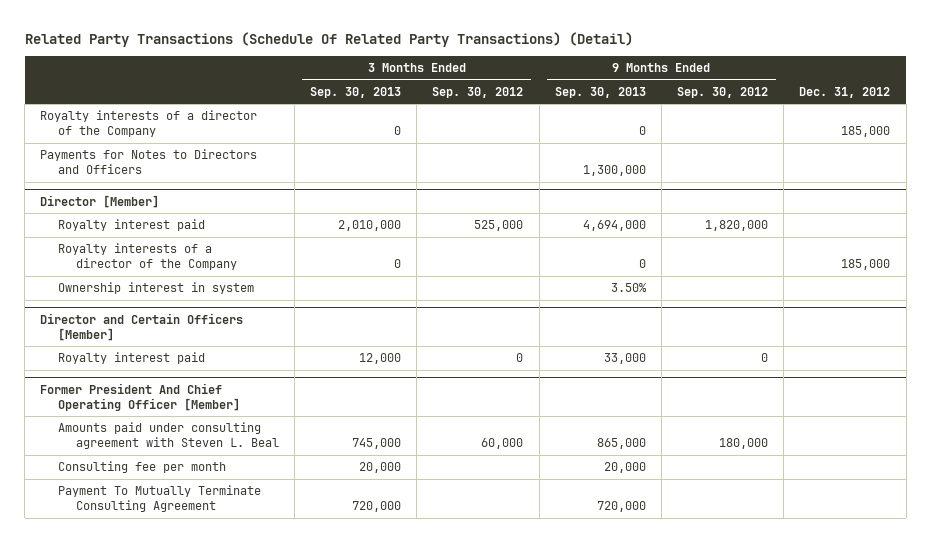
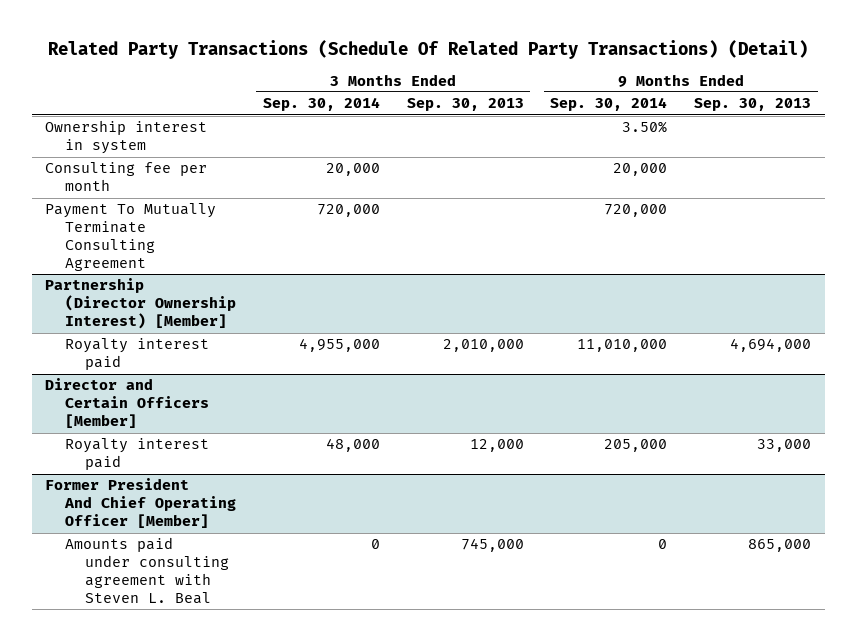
[432,86,524,98] Sep. 30, 2012 -> none
[677,86,769,98] Sep. 30, 2012 -> none
[799,86,891,98] Dec. 31, 2012 -> none
none -> [262,97,380,112] Sep. 30, 2014
none -> [550,97,668,112] Sep. 30, 2014
[40,110,258,138] Royalty interests of a director of the Company -> none
[40,149,258,175] Payments for Notes to Directors and Officers -> none
none -> [45,120,208,155] Ownership interest in system
none -> [45,162,208,192] Consulting fee per month
none -> [45,203,217,272] Payment To Mutually Terminate Consulting Agreement
[40,194,160,208] Director [Member] -> [45,278,237,330] Partnership (Director Ownership Interest) [Member]
[58,243,237,271] Royalty interests of a director of the Company -> none
[58,282,255,295] Ownership interest in system -> none
[58,461,227,474] Consulting fee per month -> none
[58,485,262,513] Payment To Mutually Terminate Consulting Agreement -> none

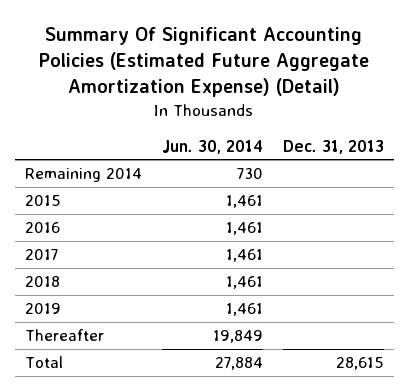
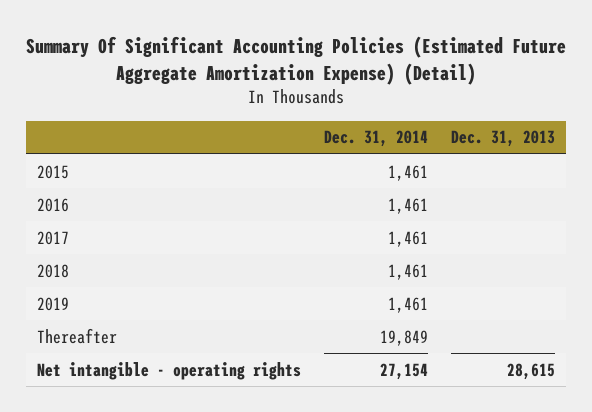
[161,139,263,154] Jun. 30, 2014 -> none
none -> [323,130,428,148] Dec. 31, 2014
[24,167,142,182] Remaining 2014 -> none
[24,355,63,368] Total -> [37,361,302,380] Net intangible - operating rights

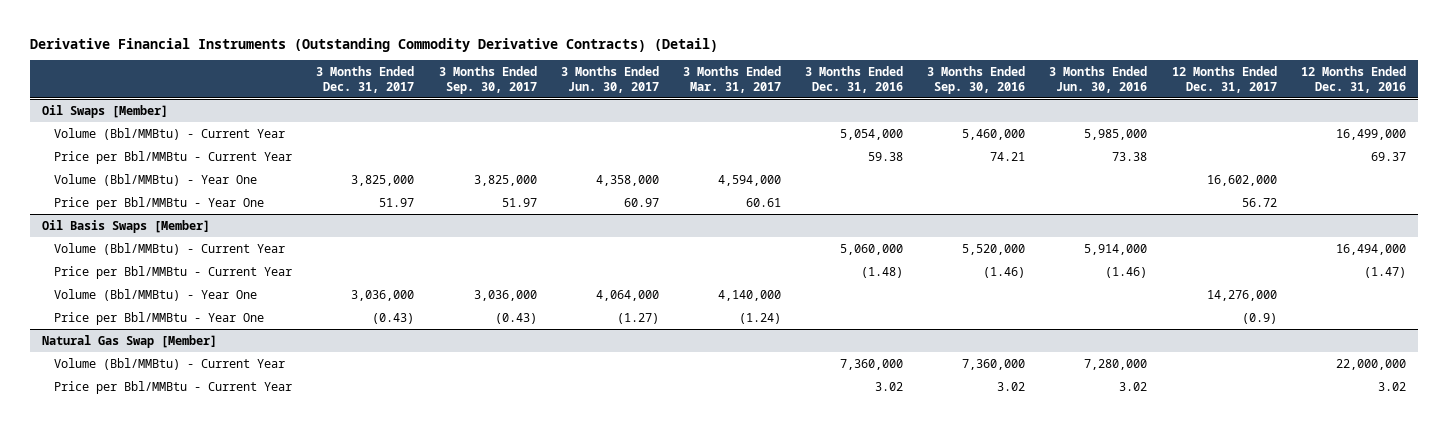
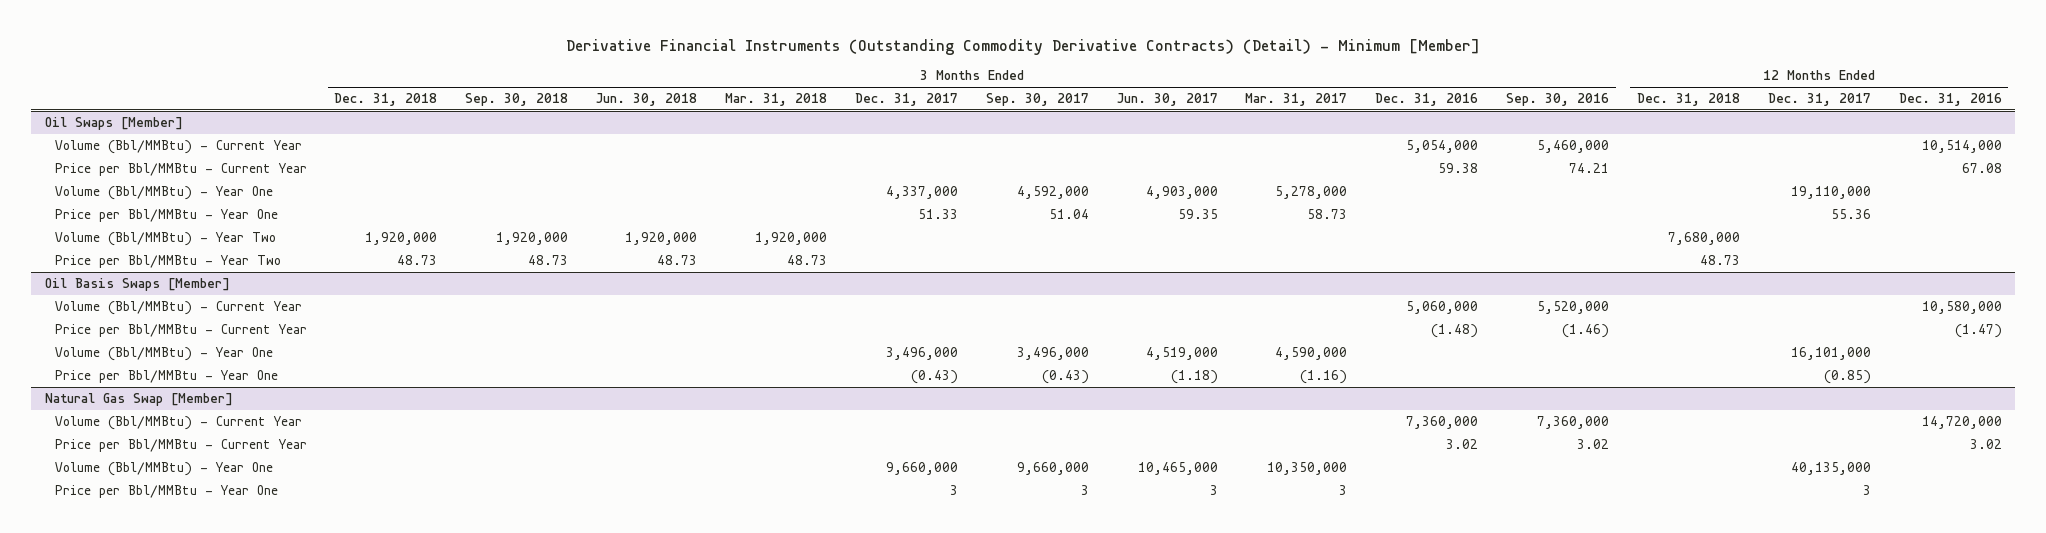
[30,37,719,52] Derivative Financial Instruments (Outstanding Commodity Derivative Contracts) (Detail) -> [566,39,1481,56] Derivative Financial Instruments (Outstanding Commodity Derivative Contracts) (Detail) - Minimum [Member]
[1049,66,1148,93] 3 Months Ended Jun. 30, 2016 -> none
none -> [334,93,438,107] Dec. 31, 2018
none -> [465,93,569,107] Sep. 30, 2018
none -> [596,93,698,107] Jun. 30, 2018
none -> [724,93,827,107] Mar. 31, 2018
none -> [1636,93,1740,107] Dec. 31, 2018
[1335,128,1406,140] 16,499,000 -> [1921,139,2002,153] 10,514,000
[1370,151,1406,161] 69.37 -> [1961,162,2002,173] 67.08
[351,174,415,186] 3,825,000 -> [885,185,958,199] 4,337,000
[473,174,537,186] 3,825,000 -> [1016,185,1089,199] 4,592,000
[595,174,659,186] 4,358,000 -> [1145,185,1218,199] 4,903,000
[717,174,781,186] 4,594,000 -> [1275,185,1348,199] 5,278,000
[1206,174,1277,186] 16,602,000 -> [1790,185,1871,199] 19,110,000
[379,197,415,207] 51.97 -> [917,208,958,219] 51.33
[501,197,537,207] 51.97 -> [1048,208,1089,219] 51.04
[623,197,659,207] 60.97 -> [1177,208,1218,219] 59.35
[745,197,781,207] 60.61 -> [1307,208,1348,219] 58.73
[1241,197,1277,207] 56.72 -> [1830,208,1871,219] 55.36
none -> [54,231,276,246] Volume (Bbl/MMBtu) - Year Two
none -> [54,254,281,268] Price per Bbl/MMBtu - Year Two
[1335,243,1406,255] 16,494,000 -> [1921,300,2002,314] 10,580,000
[351,289,415,301] 3,036,000 -> [885,346,958,360] 3,496,000
[473,289,537,301] 3,036,000 -> [1016,346,1089,360] 3,496,000
[595,289,659,301] 4,064,000 -> [1145,346,1218,360] 4,519,000
[717,289,781,301] 4,140,000 -> [1275,346,1348,360] 4,590,000
[1206,289,1277,301] 14,276,000 -> [1790,346,1871,360] 16,101,000
[616,312,659,324] (1.27) -> [1170,369,1218,384] (1.18)
[738,312,781,324] (1.24) -> [1300,369,1348,384] (1.16)
[1241,312,1277,324] (0.9) -> [1823,369,1871,384] (0.85)
[1335,358,1406,370] 22,000,000 -> [1921,415,2002,429] 14,720,000
none -> [54,461,273,476] Volume (Bbl/MMBtu) - Year One
none -> [54,484,278,498] Price per Bbl/MMBtu - Year One

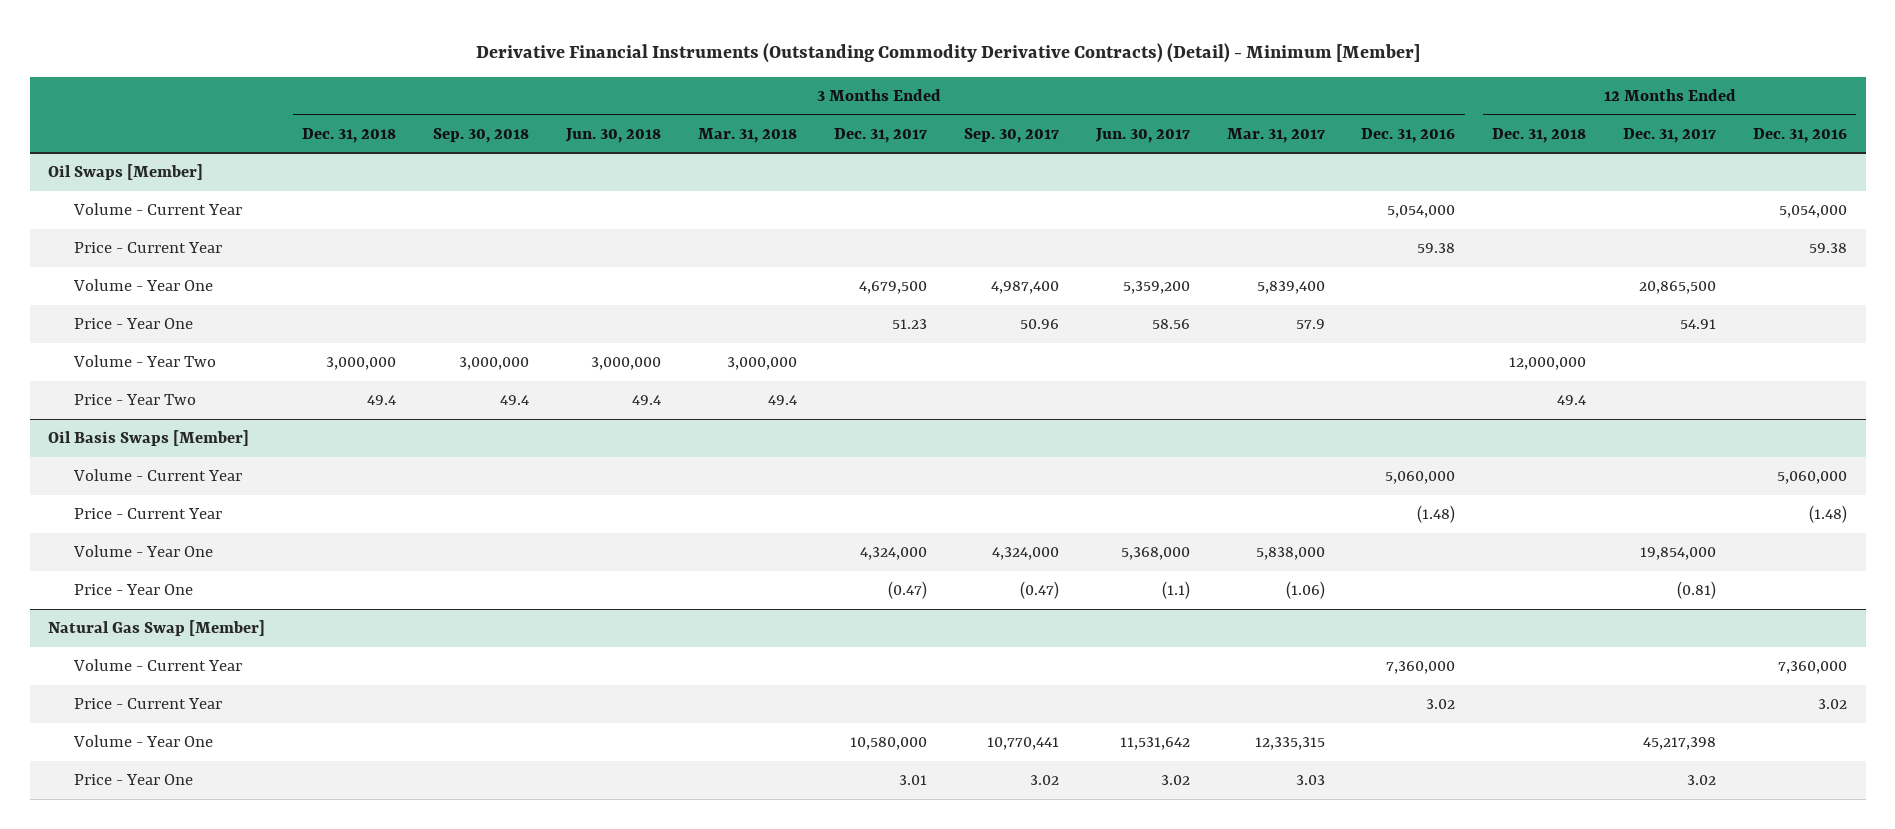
[1506,93,1610,107] Sep. 30, 2016 -> none
[54,139,302,154] Volume (Bbl/MMBtu) - Current Year -> [73,203,243,216] Volume - Current Year
[1921,139,2002,153] 10,514,000 -> [1779,205,1848,219] 5,054,000
[54,162,307,176] Price per Bbl/MMBtu - Current Year -> [74,242,223,254] Price - Current Year
[1961,162,2002,173] 67.08 -> [1809,243,1848,254] 59.38
[54,185,273,200] Volume (Bbl/MMBtu) - Year One -> [73,279,214,292] Volume - Year One
[885,185,958,199] 4,337,000 -> [858,281,927,295] 4,679,500
[1016,185,1089,199] 4,592,000 -> [990,281,1059,295] 4,987,400
[1145,185,1218,199] 4,903,000 -> [1122,281,1190,295] 5,359,200
[1275,185,1348,199] 5,278,000 -> [1256,281,1325,295] 5,839,400
[1790,185,1871,199] 19,110,000 -> [1639,281,1717,295] 20,865,500
[54,208,278,222] Price per Bbl/MMBtu - Year One -> [74,318,194,330] Price - Year One
[917,208,958,219] 51.33 -> [891,319,927,330] 51.23
[1048,208,1089,219] 51.04 -> [1019,319,1059,330] 50.96
[1177,208,1218,219] 59.35 -> [1151,319,1190,330] 58.56
[1307,208,1348,219] 58.73 -> [1295,319,1325,330] 57.9
[1830,208,1871,219] 55.36 -> [1680,319,1717,330] 54.91
[54,231,276,246] Volume (Bbl/MMBtu) - Year Two -> [73,355,217,368] Volume - Year Two
[365,231,438,245] 1,920,000 -> [326,357,397,371] 3,000,000
[496,231,569,245] 1,920,000 -> [459,357,530,371] 3,000,000
[625,231,698,245] 1,920,000 -> [590,357,661,371] 3,000,000
[754,231,827,245] 1,920,000 -> [726,357,797,371] 3,000,000
[1667,231,1740,245] 7,680,000 -> [1509,357,1587,371] 12,000,000
[54,254,281,268] Price per Bbl/MMBtu - Year Two -> [74,394,197,406] Price - Year Two
[397,254,438,265] 48.73 -> [367,395,397,406] 49.4
[528,254,569,265] 48.73 -> [500,395,530,406] 49.4
[657,254,698,265] 48.73 -> [631,395,661,406] 49.4
[786,254,827,265] 48.73 -> [767,395,797,406] 49.4
[1699,254,1740,265] 48.73 -> [1557,395,1587,406] 49.4
[54,300,302,315] Volume (Bbl/MMBtu) - Current Year -> [73,469,243,482] Volume - Current Year
[1921,300,2002,314] 10,580,000 -> [1777,471,1848,485] 5,060,000
[54,323,307,337] Price per Bbl/MMBtu - Current Year -> [74,508,223,520] Price - Current Year
[1954,323,2002,338] (1.47) -> [1809,505,1848,524] (1.48)
[54,346,273,361] Volume (Bbl/MMBtu) - Year One -> [73,545,214,558] Volume - Year One
[885,346,958,360] 3,496,000 -> [859,547,927,561] 4,324,000
[1016,346,1089,360] 3,496,000 -> [991,547,1059,561] 4,324,000
[1145,346,1218,360] 4,519,000 -> [1120,547,1190,561] 5,368,000
[1275,346,1348,360] 4,590,000 -> [1255,547,1325,561] 5,838,000
[1790,346,1871,360] 16,101,000 -> [1640,547,1717,561] 19,854,000
[54,369,278,383] Price per Bbl/MMBtu - Year One -> [74,584,194,596] Price - Year One
[910,369,958,384] (0.43) -> [887,581,927,600] (0.47)
[1041,369,1089,384] (0.43) -> [1019,581,1059,600] (0.47)
[1170,369,1218,384] (1.18) -> [1161,581,1190,600] (1.1)
[1300,369,1348,384] (1.16) -> [1285,581,1325,600] (1.06)
[1823,369,1871,384] (0.85) -> [1677,581,1717,600] (0.81)
[54,415,302,430] Volume (Bbl/MMBtu) - Current Year -> [73,659,243,672] Volume - Current Year
[1921,415,2002,429] 14,720,000 -> [1778,661,1848,675] 7,360,000
[54,438,307,452] Price per Bbl/MMBtu - Current Year -> [74,698,223,710] Price - Current Year
[54,461,273,476] Volume (Bbl/MMBtu) - Year One -> [73,735,214,748] Volume - Year One
[885,461,958,475] 9,660,000 -> [849,737,927,751] 10,580,000
[1016,461,1089,475] 9,660,000 -> [986,737,1059,751] 10,770,441
[1137,461,1218,475] 10,465,000 -> [1119,737,1190,751] 11,531,642
[1267,461,1348,475] 10,350,000 -> [1254,737,1325,751] 12,335,315
[1790,461,1871,475] 40,135,000 -> [1643,737,1717,751] 45,217,398
[54,484,278,498] Price per Bbl/MMBtu - Year One -> [74,774,194,786] Price - Year One
[949,484,958,495] 3 -> [898,775,927,786] 3.01
[1080,484,1089,495] 3 -> [1029,775,1059,786] 3.02
[1209,484,1218,495] 3 -> [1160,775,1190,786] 3.02
[1339,484,1348,495] 3 -> [1295,775,1325,786] 3.03
[1862,484,1871,495] 3 -> [1687,775,1717,786] 3.02

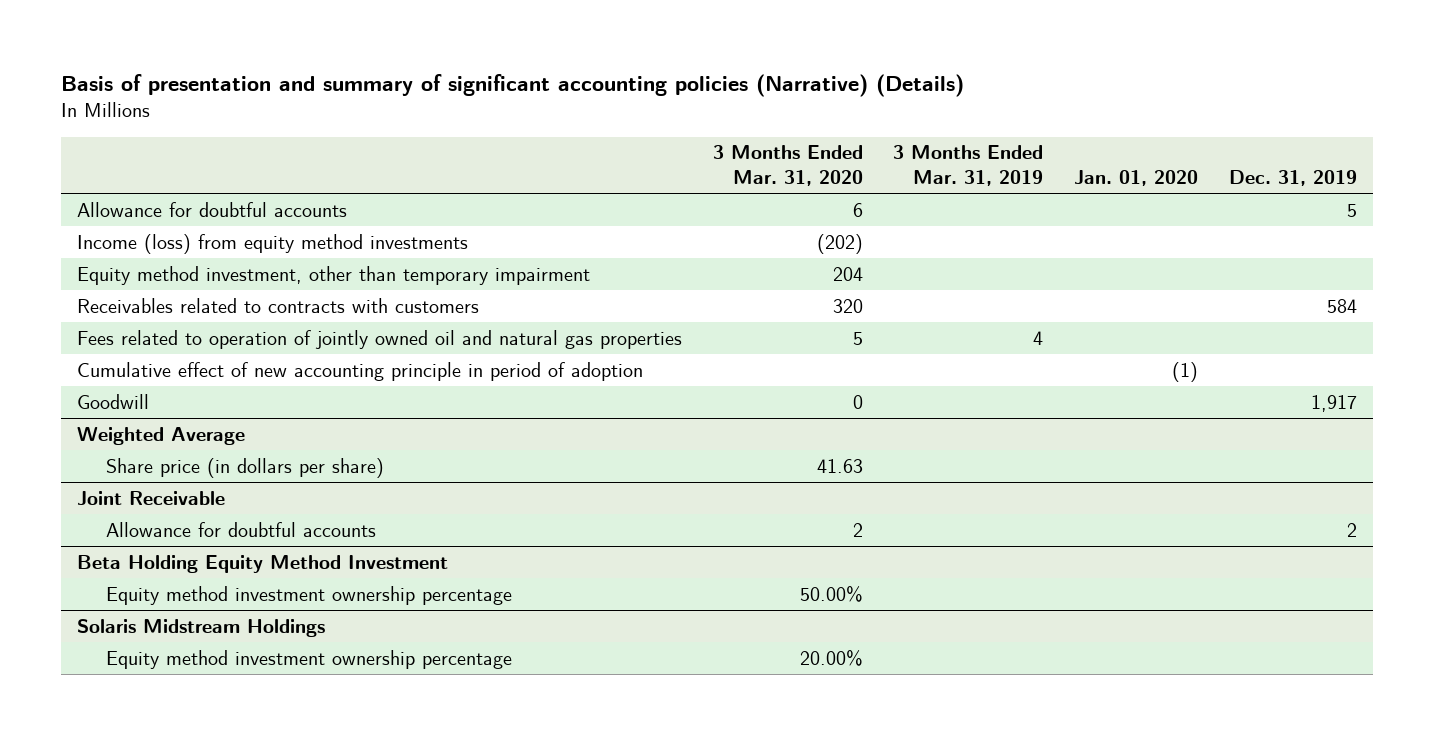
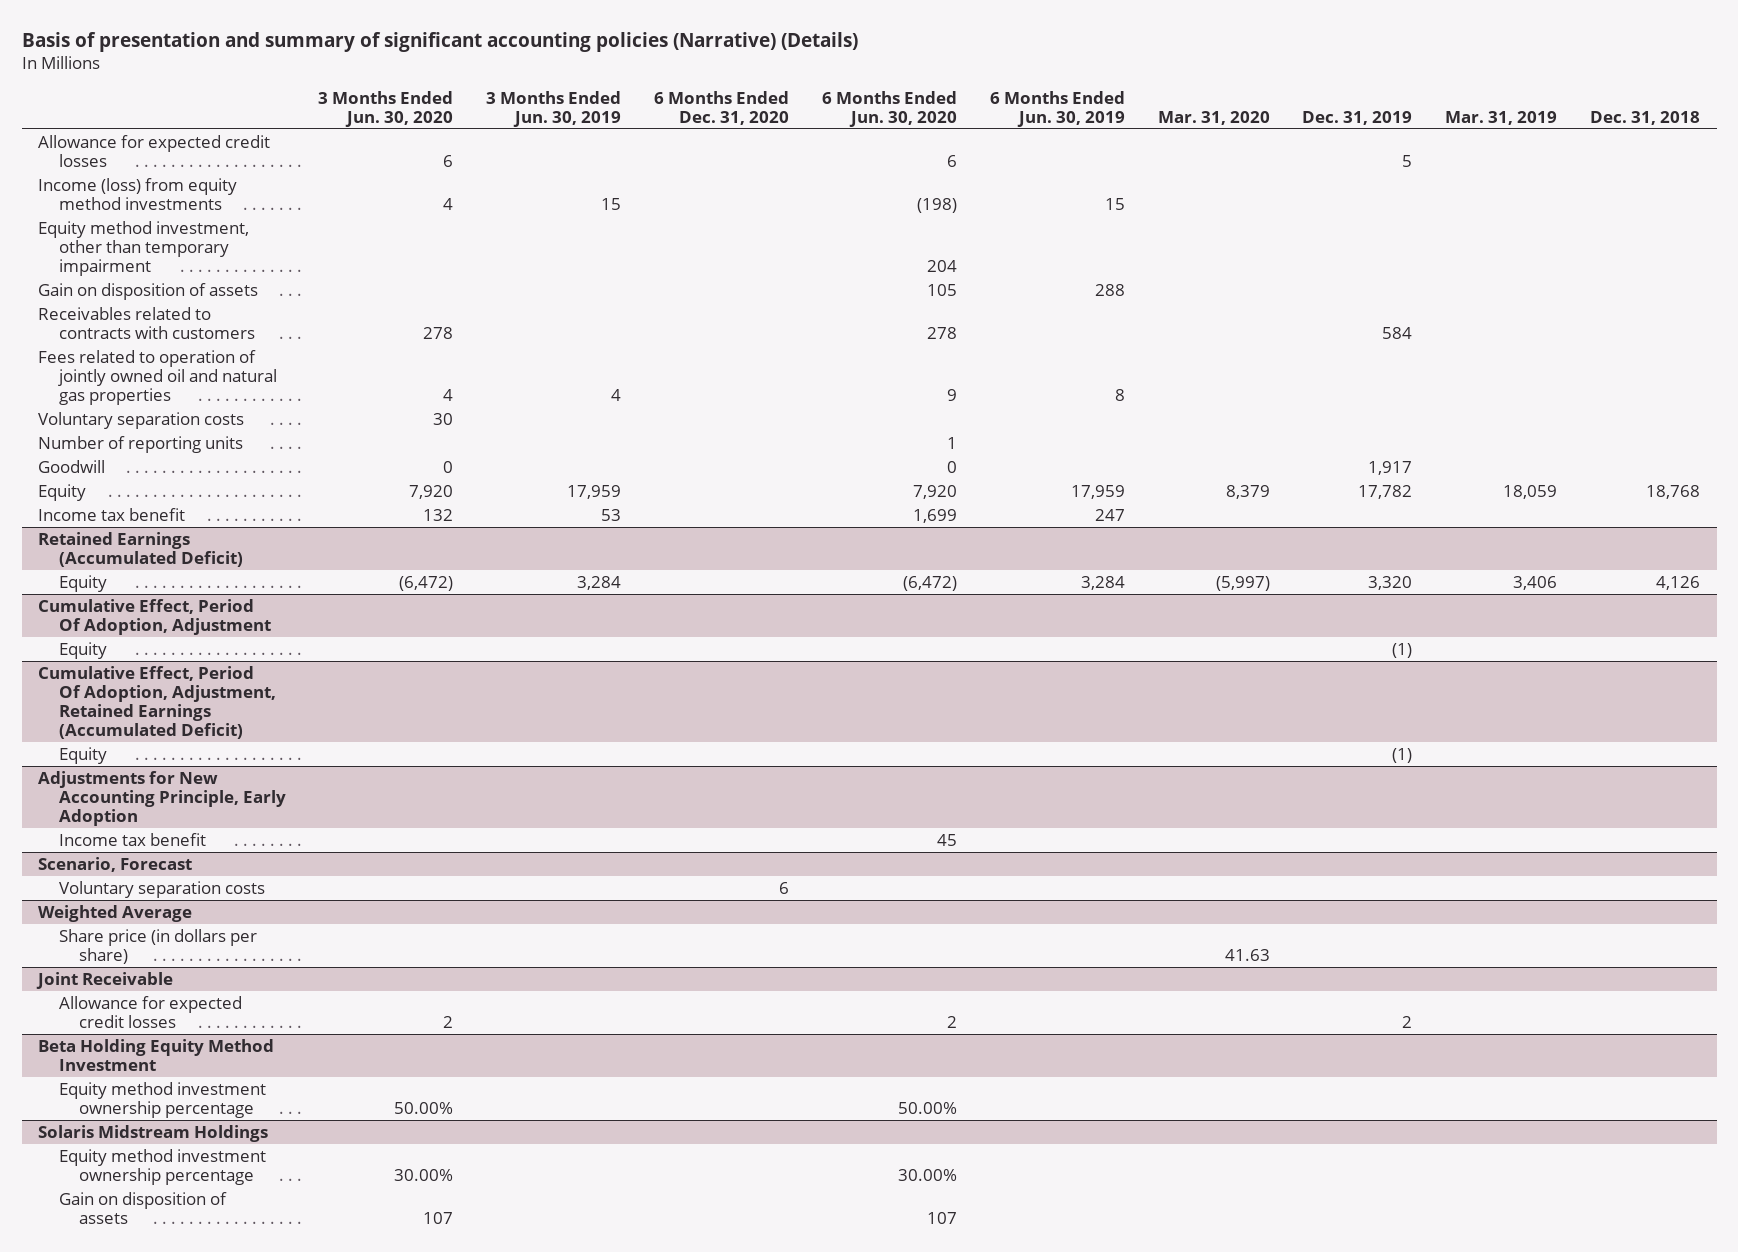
[712,145,863,187] 3 Months Ended Mar. 31, 2020 -> none
[893,145,1044,187] 3 Months Ended Mar. 31, 2019 -> none
[1074,170,1199,187] Jan. 01, 2020 -> none
none -> [318,90,454,127] 3 Months Ended Jun. 30, 2020
none -> [486,90,622,127] 3 Months Ended Jun. 30, 2019
none -> [654,90,790,125] 6 Months Ended Dec. 31, 2020
none -> [821,90,957,127] 6 Months Ended Jun. 30, 2020
none -> [989,90,1125,127] 6 Months Ended Jun. 30, 2019
none -> [1157,110,1270,125] Mar. 31, 2020
none -> [1445,110,1558,125] Mar. 31, 2019
none -> [1590,110,1701,125] Dec. 31, 2018
[76,201,347,217] Allowance for doubtful accounts -> [38,134,271,167] Allowance for expected credit losses
none -> [38,282,259,300] Gain on disposition of assets
[76,361,643,381] Cumulative effect of new accounting principle in period of adoption -> none
none -> [38,411,245,429] Voluntary separation costs
none -> [38,435,244,453] Number of reporting units
none -> [38,483,87,501] Equity
none -> [38,507,186,521] Income tax benefit
none -> [38,531,243,567] Retained Earnings (Accumulated Deficit)
none -> [58,574,107,592] Equity
none -> [38,598,271,635] Cumulative Effect, Period Of Adoption, Adjustment
none -> [58,641,107,659] Equity
none -> [38,665,276,739] Cumulative Effect, Period Of Adoption, Adjustment, Retained Earnings (Accumulated Deficit)
none -> [58,746,107,764] Equity
none -> [38,770,286,826] Adjustments for New Accounting Principle, Early Adoption
none -> [58,832,206,846] Income tax benefit
none -> [38,856,193,872] Scenario, Forecast
none -> [58,880,265,898] Voluntary separation costs
[105,521,376,537] Allowance for doubtful accounts -> [58,995,242,1028] Allowance for expected credit losses
none -> [58,1191,227,1224] Gain on disposition of assets

